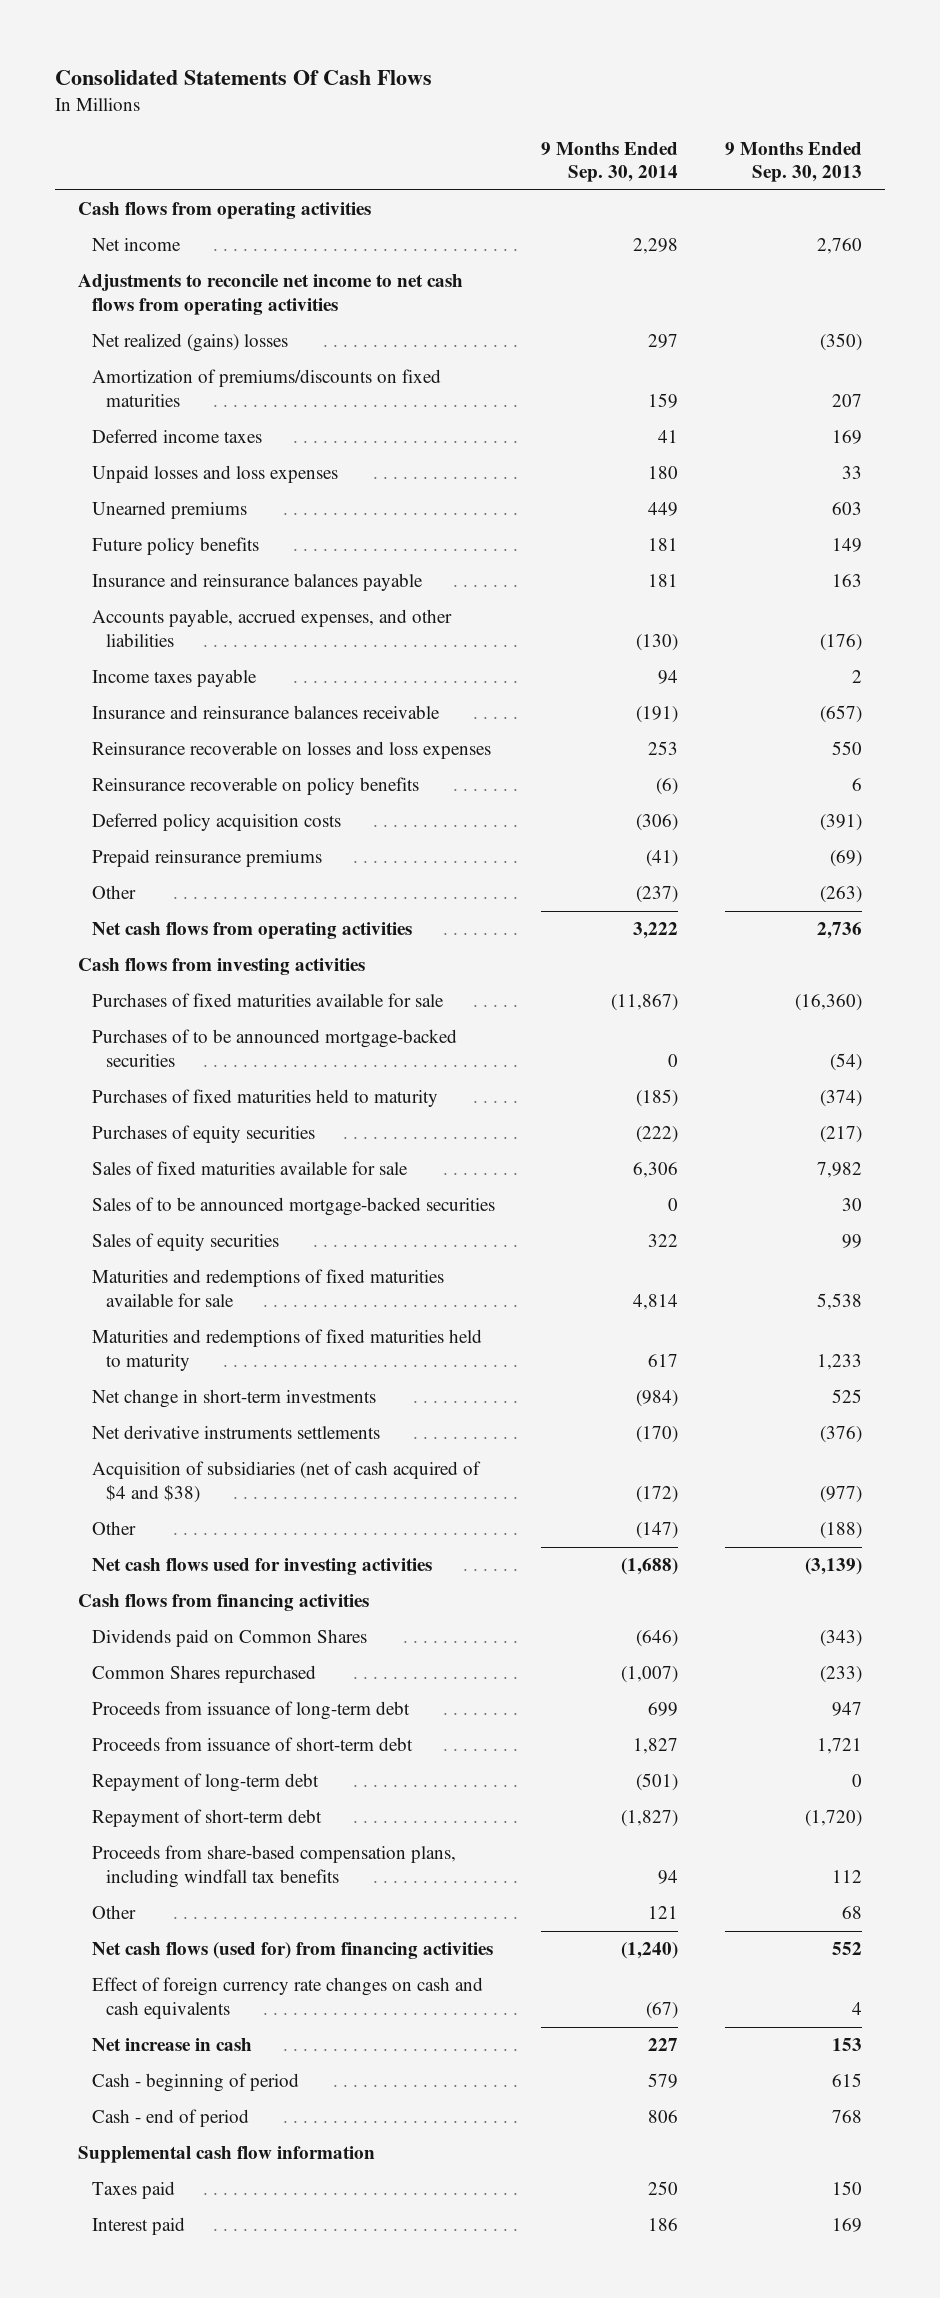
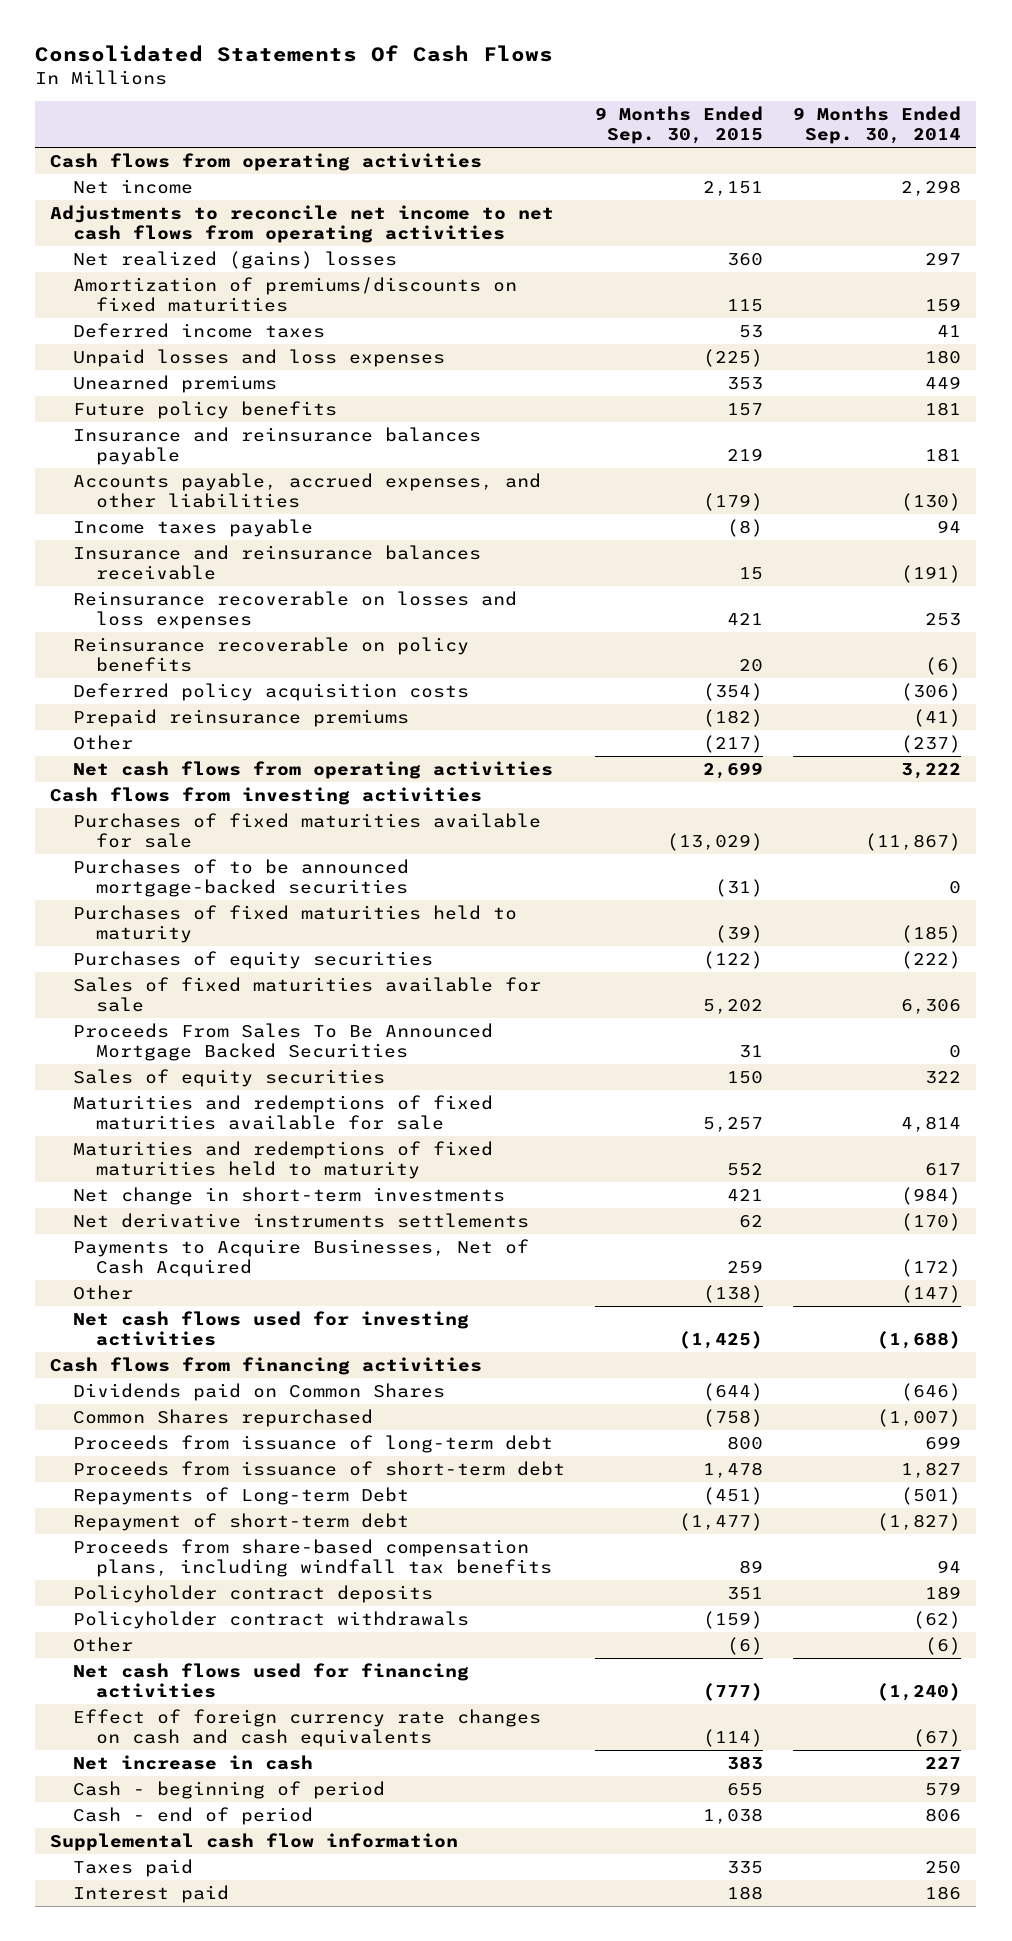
[724,141,862,183] 9 Months Ended Sep. 30, 2013 -> none
none -> [595,105,764,145] 9 Months Ended Sep. 30, 2015
[92,1197,496,1217] Sales of to be announced mortgage-backed securities -> [73,1022,494,1062] Proceeds From Sales To Be Announced Mortgage Backed Securities
[92,1461,482,1504] Acquisition of subsidiaries (net of cash acquired of $4 and $38) -> [73,1238,530,1278] Payments to Acquire Businesses, Net of Cash Acquired
[92,1773,320,1793] Repayment of long-term debt -> [73,1486,410,1505] Repayments of Long-term Debt
none -> [73,1584,434,1603] Policyholder contract deposits
none -> [73,1610,470,1629] Policyholder contract withdrawals
[648,1906,679,1920] 121 -> [925,1636,962,1655] (6)
[92,1942,494,1960] Net cash flows (used for) from financing activities -> [73,1662,470,1699] Net cash flows used for financing activities

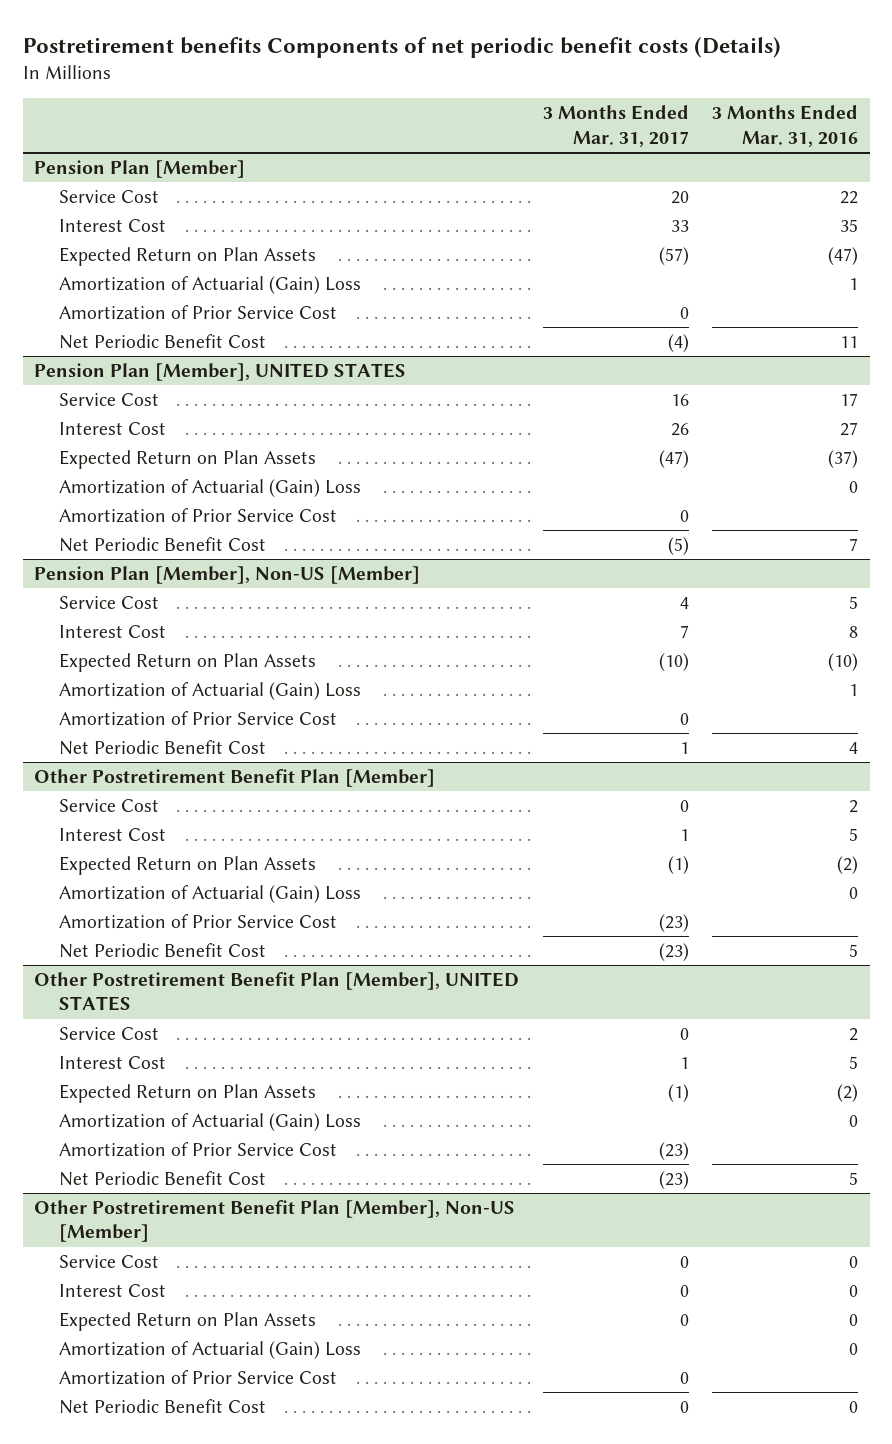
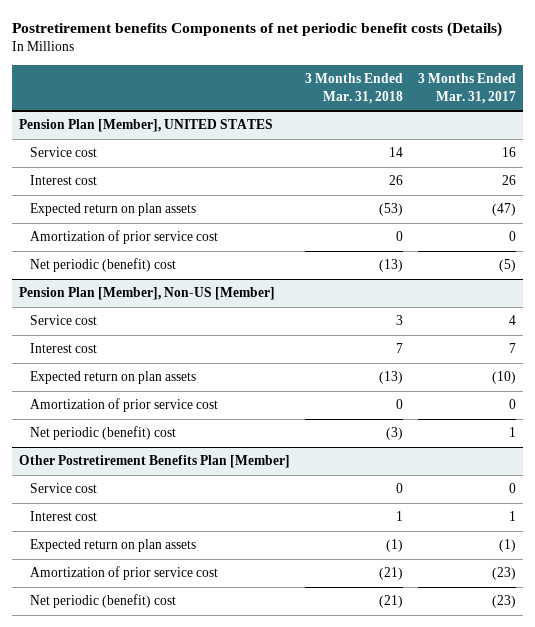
[711,105,858,147] 3 Months Ended Mar. 31, 2016 -> none
none -> [304,73,403,104] 3 Months Ended Mar. 31, 2018
[34,159,246,178] Pension Plan [Member] -> none
[58,189,159,203] Service Cost -> none
[58,218,166,232] Interest Cost -> none
[58,246,316,266] Expected Return on Plan Assets -> none
[58,275,361,294] Amortization of Actuarial (Gain) Loss -> none
[58,304,337,320] Amortization of Prior Service Cost -> none
[58,333,266,349] Net Periodic Benefit Cost -> none
[58,478,361,497] Amortization of Actuarial (Gain) Loss -> none
[58,392,159,406] Service Cost -> [30,147,98,158] Service cost
[58,421,166,435] Interest Cost -> [30,175,98,186] Interest cost
[58,449,316,469] Expected Return on Plan Assets -> [30,203,197,217] Expected return on plan assets
[58,507,337,523] Amortization of Prior Service Cost -> [30,230,219,245] Amortization of prior service cost
[58,536,266,552] Net Periodic Benefit Cost -> [30,258,177,273] Net periodic (benefit) cost
[58,681,361,700] Amortization of Actuarial (Gain) Loss -> none
[58,884,361,903] Amortization of Actuarial (Gain) Loss -> none
[34,971,520,1012] Other Postretirement Benefit Plan [Member], UNITED STATES -> none
[58,1026,159,1040] Service Cost -> none
[58,1055,166,1069] Interest Cost -> none
[58,1083,316,1103] Expected Return on Plan Assets -> none
[58,1112,361,1131] Amortization of Actuarial (Gain) Loss -> none
[58,1141,337,1157] Amortization of Prior Service Cost -> none
[58,1170,266,1186] Net Periodic Benefit Cost -> none
[34,1199,516,1243] Other Postretirement Benefit Plan [Member], Non-US [Member] -> none
[58,1254,159,1268] Service Cost -> none
[58,1283,166,1297] Interest Cost -> none
[58,1311,316,1331] Expected Return on Plan Assets -> none
[58,1340,361,1359] Amortization of Actuarial (Gain) Loss -> none
[58,1369,337,1385] Amortization of Prior Service Cost -> none
[58,1398,266,1414] Net Periodic Benefit Cost -> none
[58,595,159,609] Service Cost -> [30,315,98,326] Service cost
[58,624,166,638] Interest Cost -> [30,343,98,354] Interest cost
[58,652,316,672] Expected Return on Plan Assets -> [30,371,197,385] Expected return on plan assets
[58,710,337,726] Amortization of Prior Service Cost -> [30,398,219,413] Amortization of prior service cost
[58,739,266,755] Net Periodic Benefit Cost -> [30,426,177,441] Net periodic (benefit) cost
[34,768,436,787] Other Postretirement Benefit Plan [Member] -> [19,455,291,469] Other Postretirement Benefits Plan [Member]
[58,798,159,812] Service Cost -> [30,483,98,494] Service cost
[58,827,166,841] Interest Cost -> [30,511,98,522] Interest cost
[58,855,316,875] Expected Return on Plan Assets -> [30,539,197,553] Expected return on plan assets
[58,913,337,929] Amortization of Prior Service Cost -> [30,566,219,581] Amortization of prior service cost
[58,942,266,958] Net Periodic Benefit Cost -> [30,594,177,609] Net periodic (benefit) cost

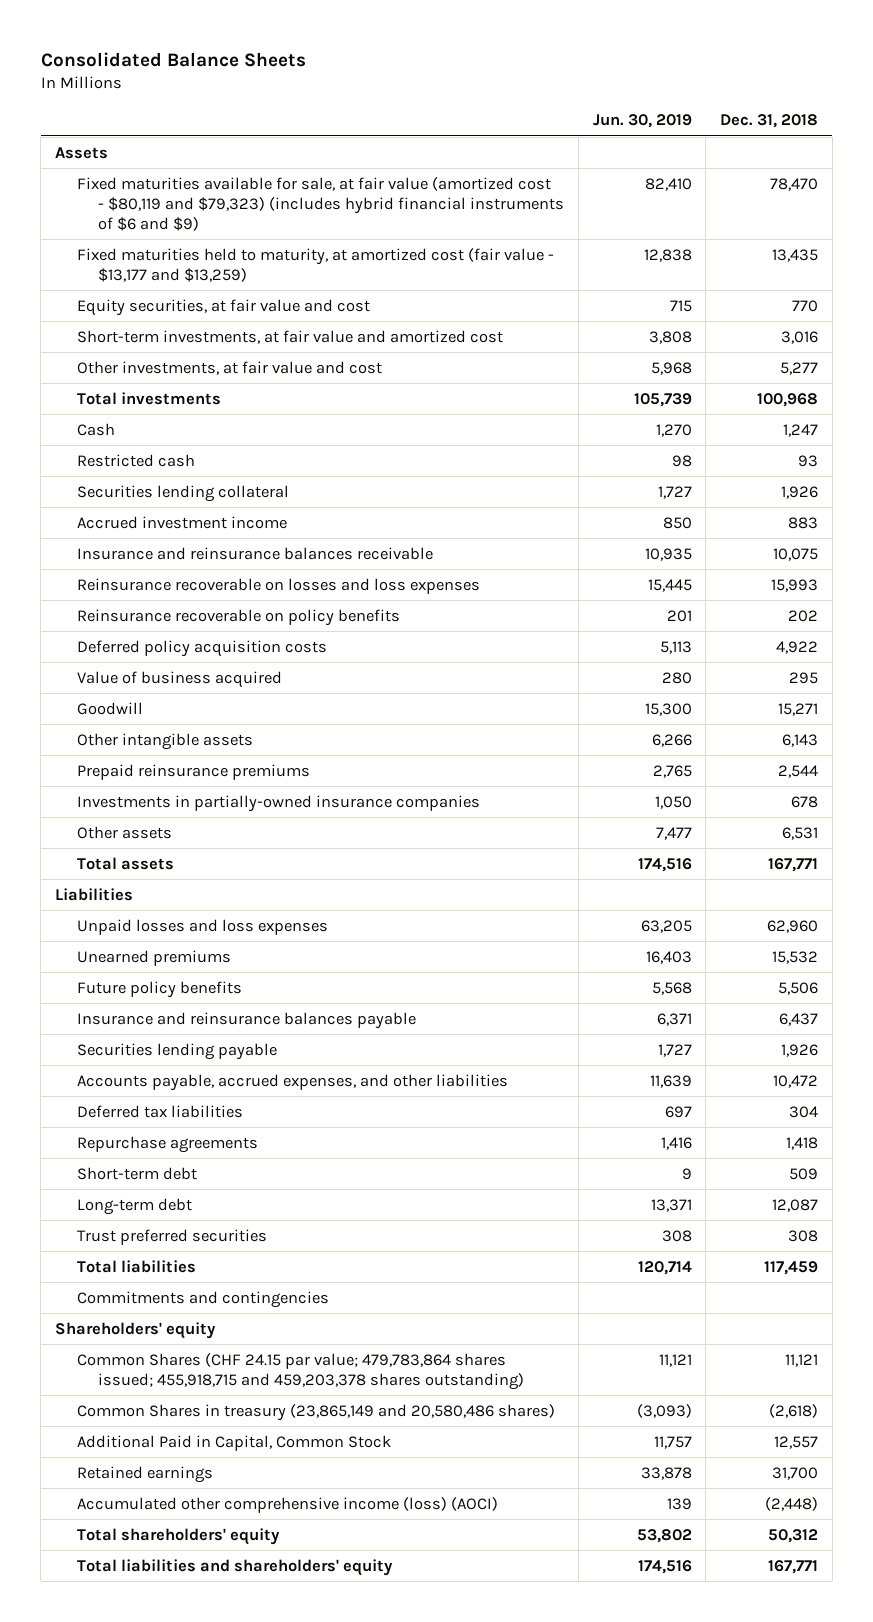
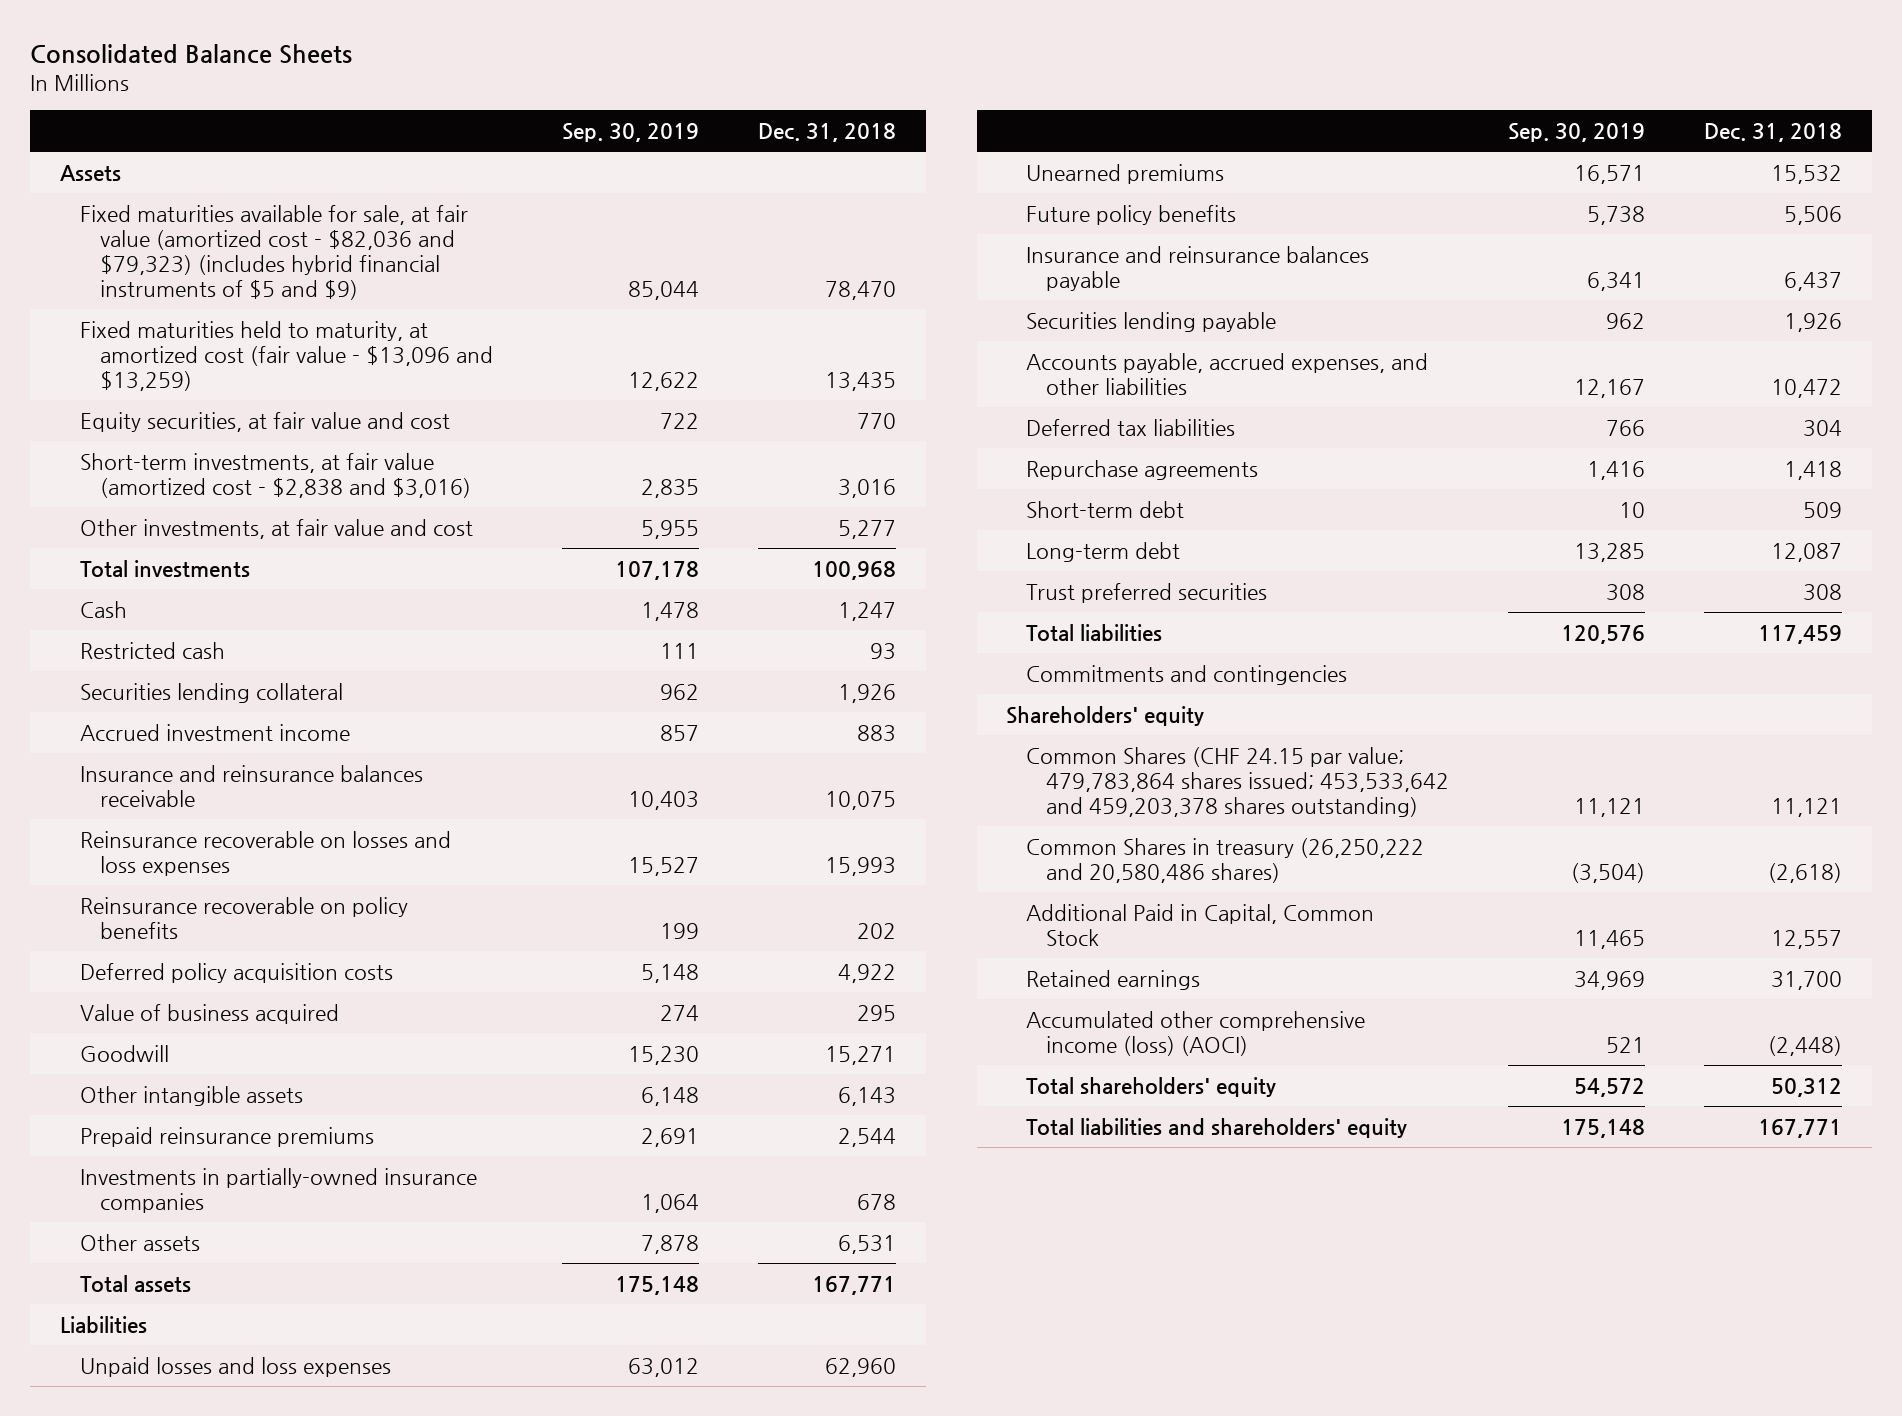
[592,114,692,129] Jun. 30, 2019 -> none
none -> [561,122,699,142] Sep. 30, 2019
[76,176,565,231] Fixed maturities available for sale, at fair value (amortized cost - $80,119 and $79,323) (includes hybrid financial instruments of $6 and $9) -> [79,204,468,300] Fixed maturities available for sale, at fair value (amortized cost - $82,036 and $79,323) (includes hybrid financial instruments of $5 and $9)
[76,247,554,282] Fixed maturities held to maturity, at amortized cost (fair value - $13,177 and $13,259) -> [79,320,493,391] Fixed maturities held to maturity, at amortized cost (fair value - $13,096 and $13,259)
[76,329,503,344] Short-term investments, at fair value and amortized cost -> [79,452,471,498] Short-term investments, at fair value (amortized cost - $2,838 and $3,016)
[76,1352,525,1390] Common Shares (CHF 24.15 par value; 479,783,864 shares issued; 455,918,715 and 459,203,378 shares outstanding) -> [1026,746,1450,817] Common Shares (CHF 24.15 par value; 479,783,864 shares issued; 453,533,642 and 459,203,378 shares outstanding)
[76,1403,555,1421] Common Shares in treasury (23,865,149 and 20,580,486 shares) -> [1026,837,1425,883] Common Shares in treasury (26,250,222 and 20,580,486 shares)

